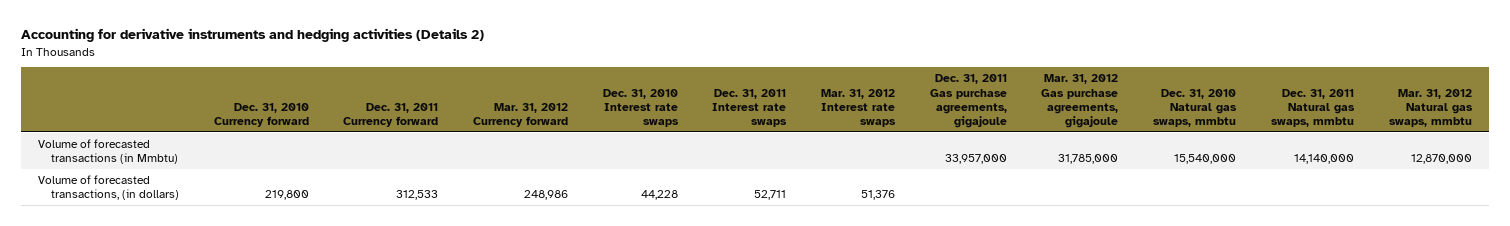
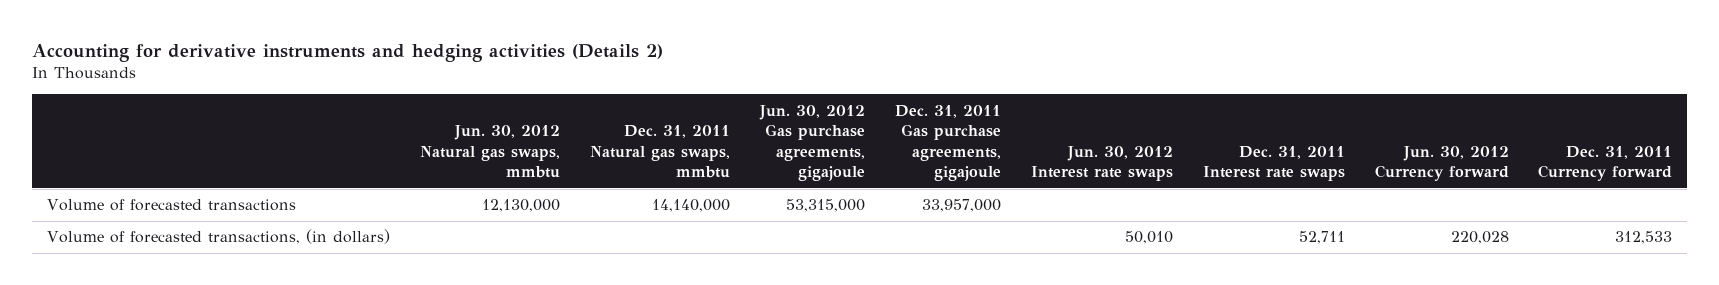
[213,102,309,128] Dec. 31, 2010 Currency forward -> none
[472,102,568,128] Mar. 31, 2012 Currency forward -> none
[602,88,679,128] Dec. 31, 2010 Interest rate swaps -> none
[821,88,897,128] Mar. 31, 2012 Interest rate swaps -> none
[1041,74,1119,129] Mar. 31, 2012 Gas purchase agreements, gigajoule -> none
[1153,88,1238,128] Dec. 31, 2010 Natural gas swaps, mmbtu -> none
[1388,88,1473,128] Mar. 31, 2012 Natural gas swaps, mmbtu -> none
none -> [419,125,560,179] Jun. 30, 2012 Natural gas swaps, mmbtu
none -> [758,104,865,182] Jun. 30, 2012 Gas purchase agreements, gigajoule
none -> [1030,145,1173,182] Jun. 30, 2012 Interest rate swaps
none -> [1374,145,1509,182] Jun. 30, 2012 Currency forward
[38,138,178,165] Volume of forecasted transactions (in Mmbtu) -> [46,199,296,212] Volume of forecasted transactions

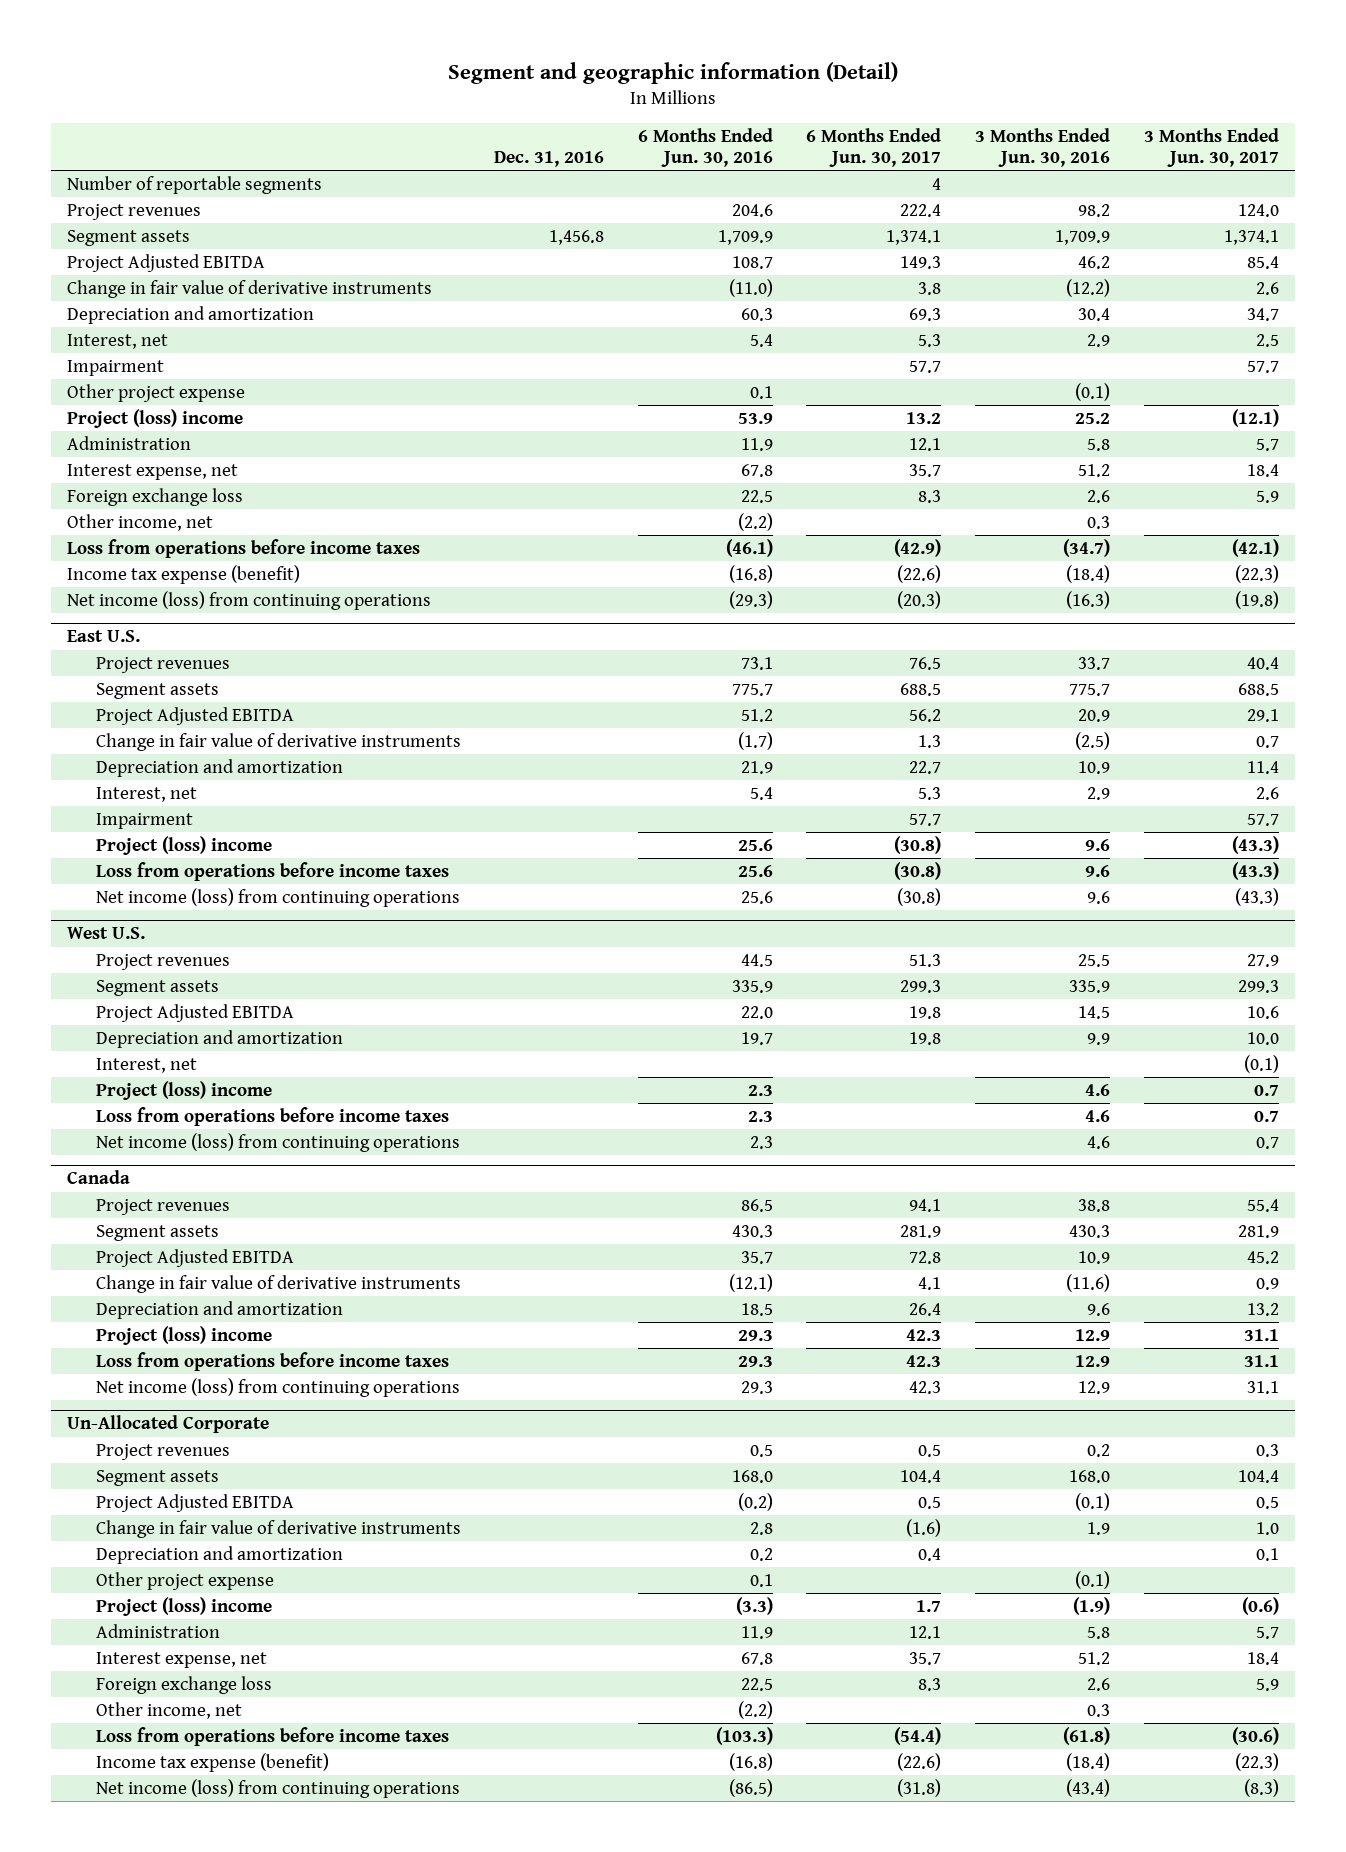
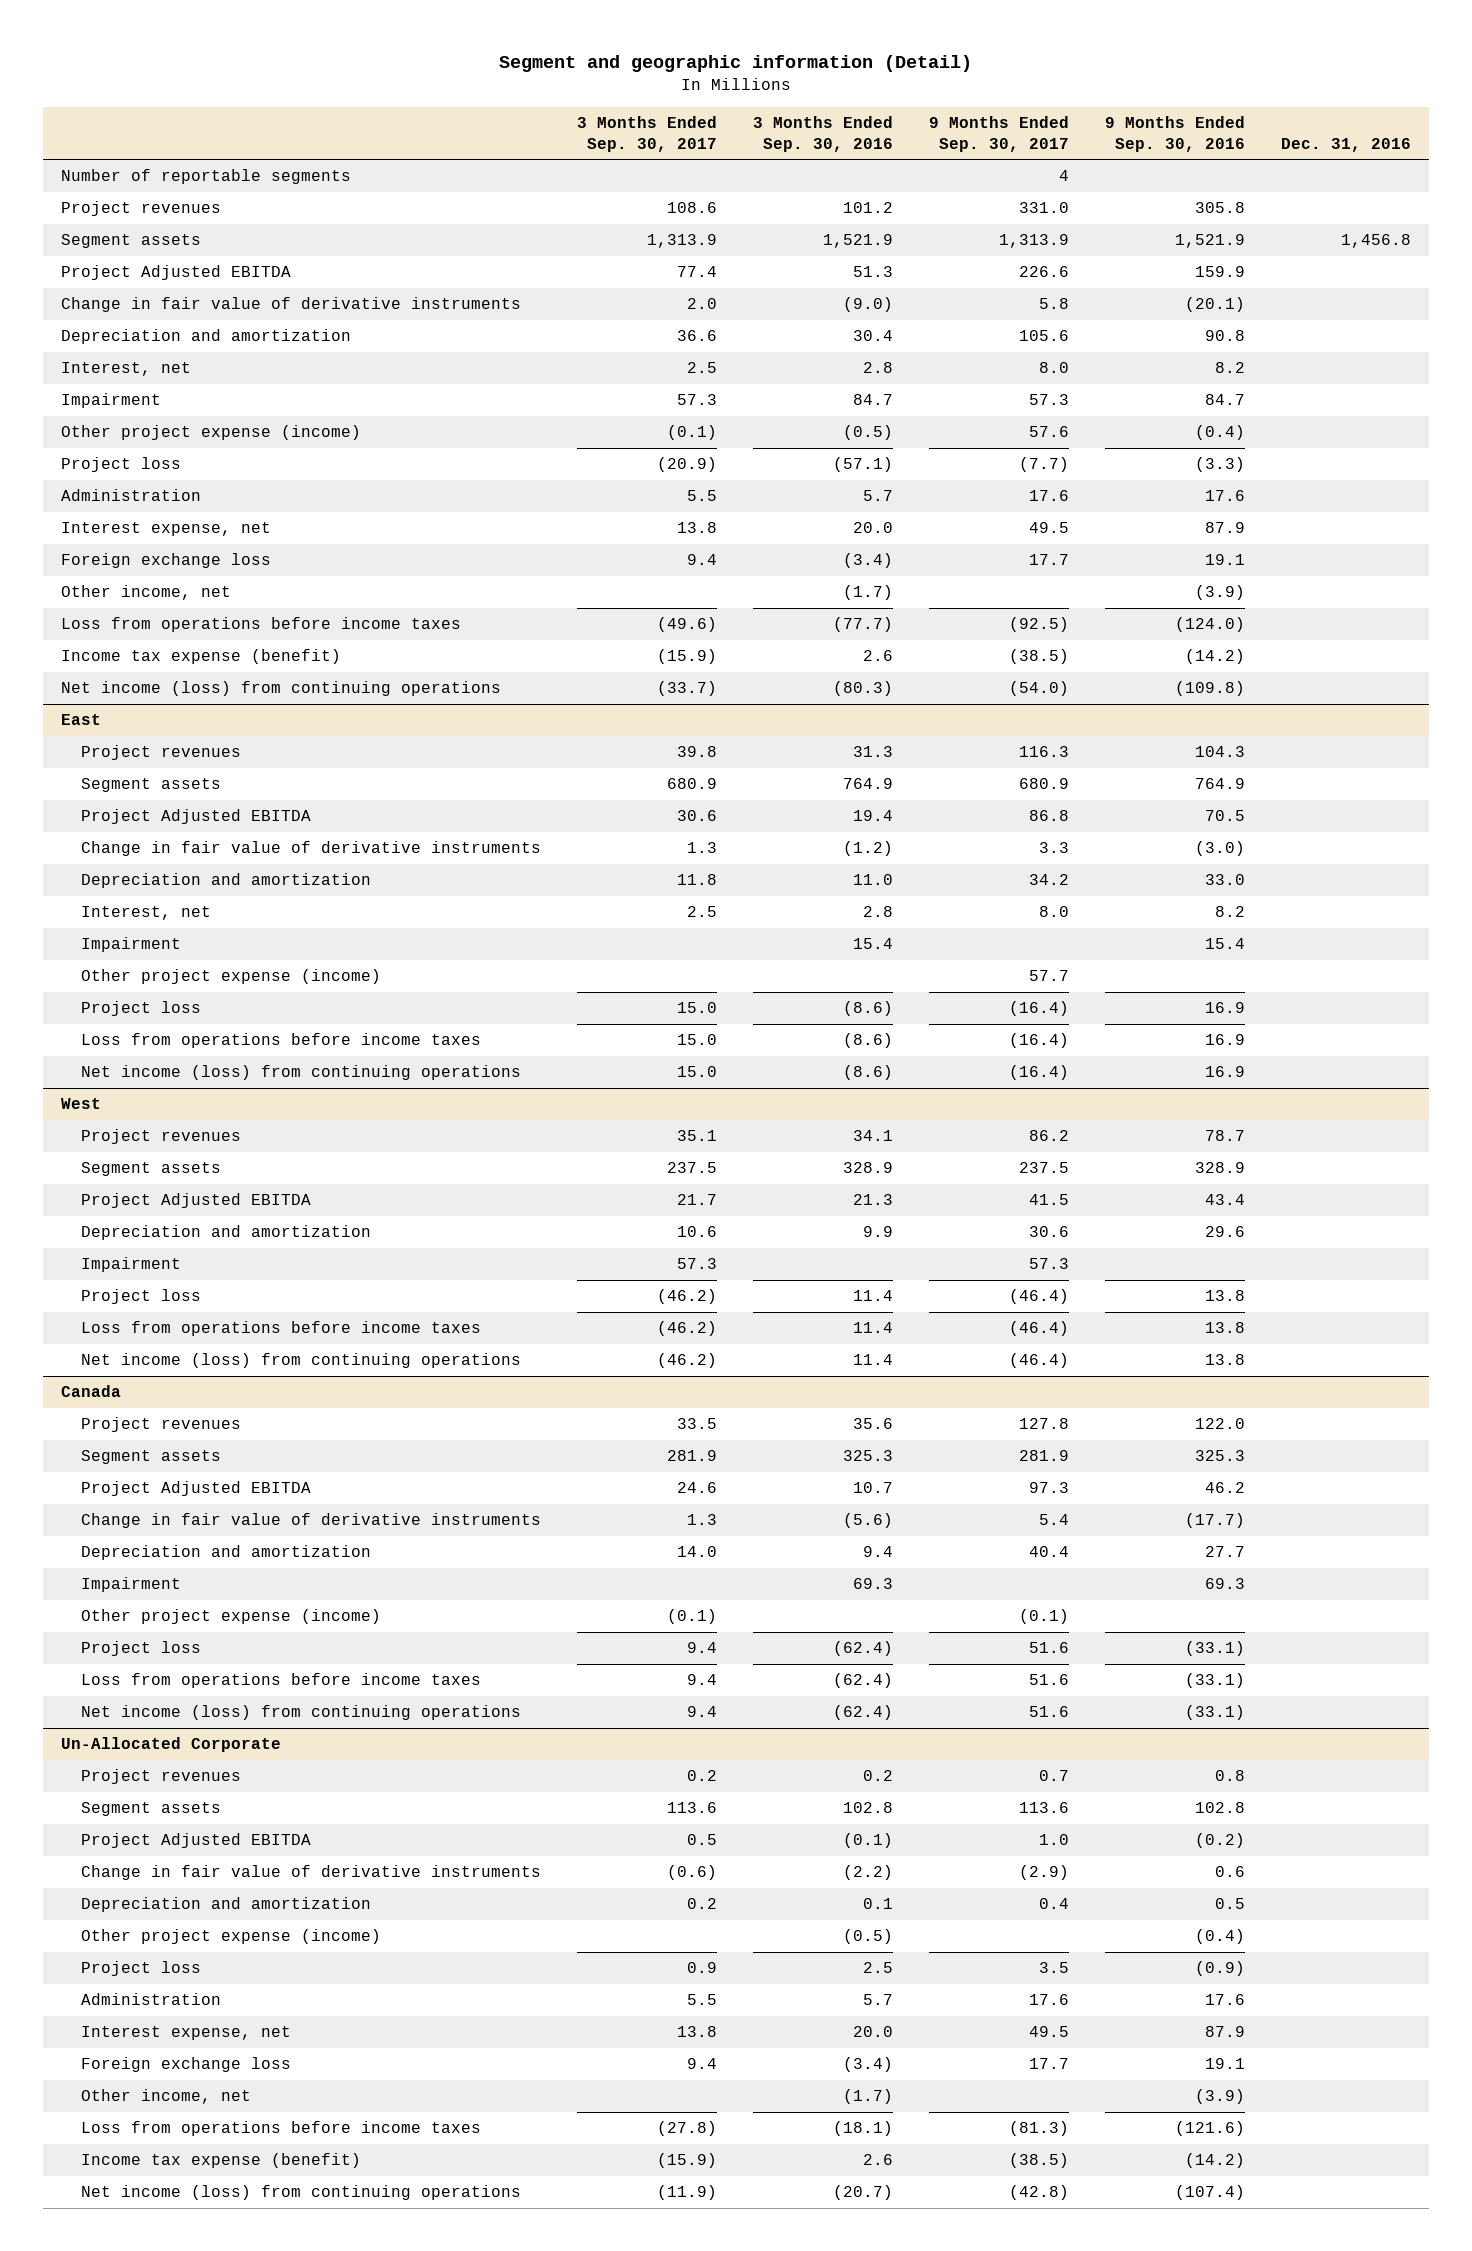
[637,127,773,168] 6 Months Ended Jun. 30, 2016 -> none
[806,127,942,168] 6 Months Ended Jun. 30, 2017 -> none
[975,127,1111,168] 3 Months Ended Jun. 30, 2016 -> none
[1143,127,1279,168] 3 Months Ended Jun. 30, 2017 -> none
none -> [577,116,718,152] 3 Months Ended Sep. 30, 2017
none -> [753,116,894,152] 3 Months Ended Sep. 30, 2016
none -> [928,116,1069,152] 9 Months Ended Sep. 30, 2017
none -> [1104,116,1245,152] 9 Months Ended Sep. 30, 2016
[67,383,246,402] Other project expense -> [61,425,362,441] Other project expense (income)
[67,408,244,428] Project (loss) income -> [61,457,182,473] Project loss
[67,630,141,643] East U.S. -> [61,714,102,726] East
none -> [81,969,382,985] Other project expense (income)
[95,835,272,855] Project (loss) income -> [81,1001,202,1017] Project loss
[67,927,146,940] West U.S. -> [61,1098,102,1110] West
[95,1057,197,1073] Interest, net -> none
none -> [81,1257,182,1273] Impairment
[95,1080,272,1100] Project (loss) income -> [81,1289,202,1305] Project loss
none -> [81,1577,182,1593] Impairment
none -> [81,1609,382,1625] Other project expense (income)
[95,1325,272,1345] Project (loss) income -> [81,1641,202,1657] Project loss
[95,1571,274,1590] Other project expense -> [81,1929,382,1945] Other project expense (income)
[95,1596,272,1616] Project (loss) income -> [81,1961,202,1977] Project loss

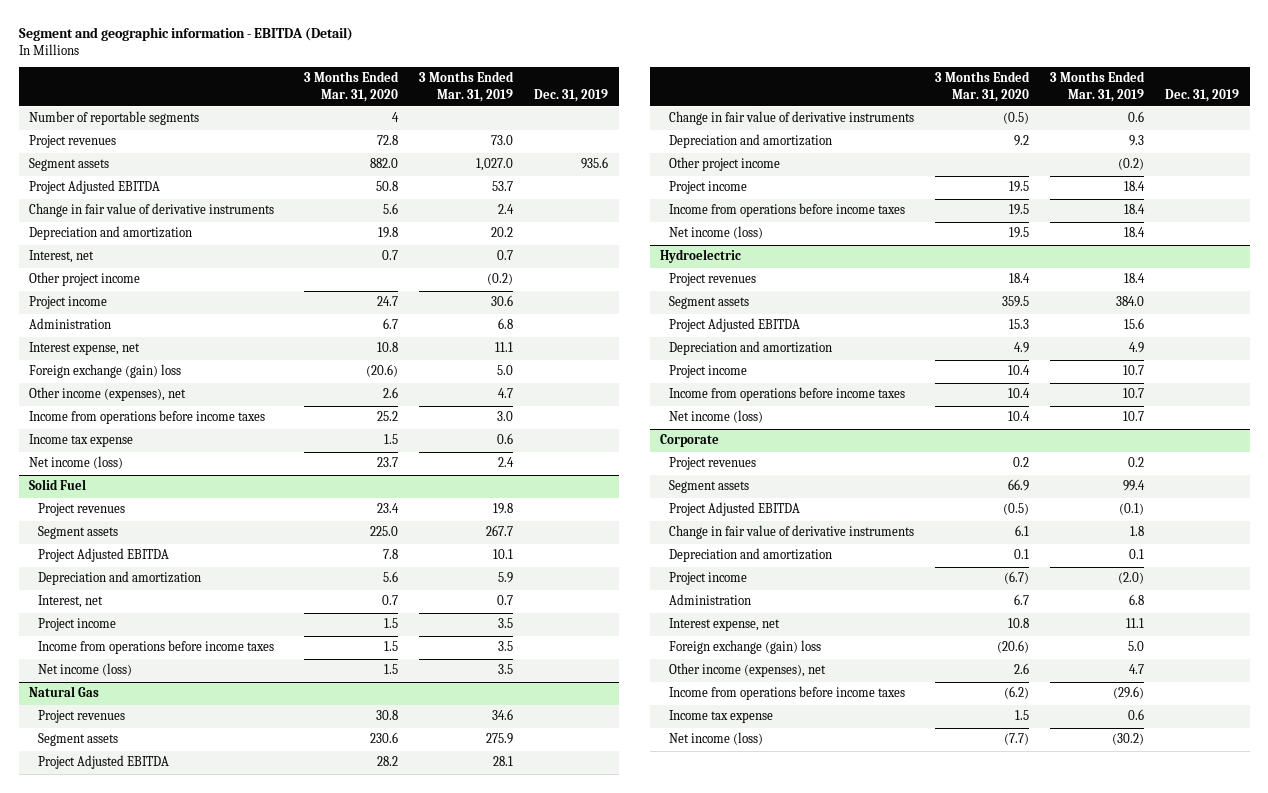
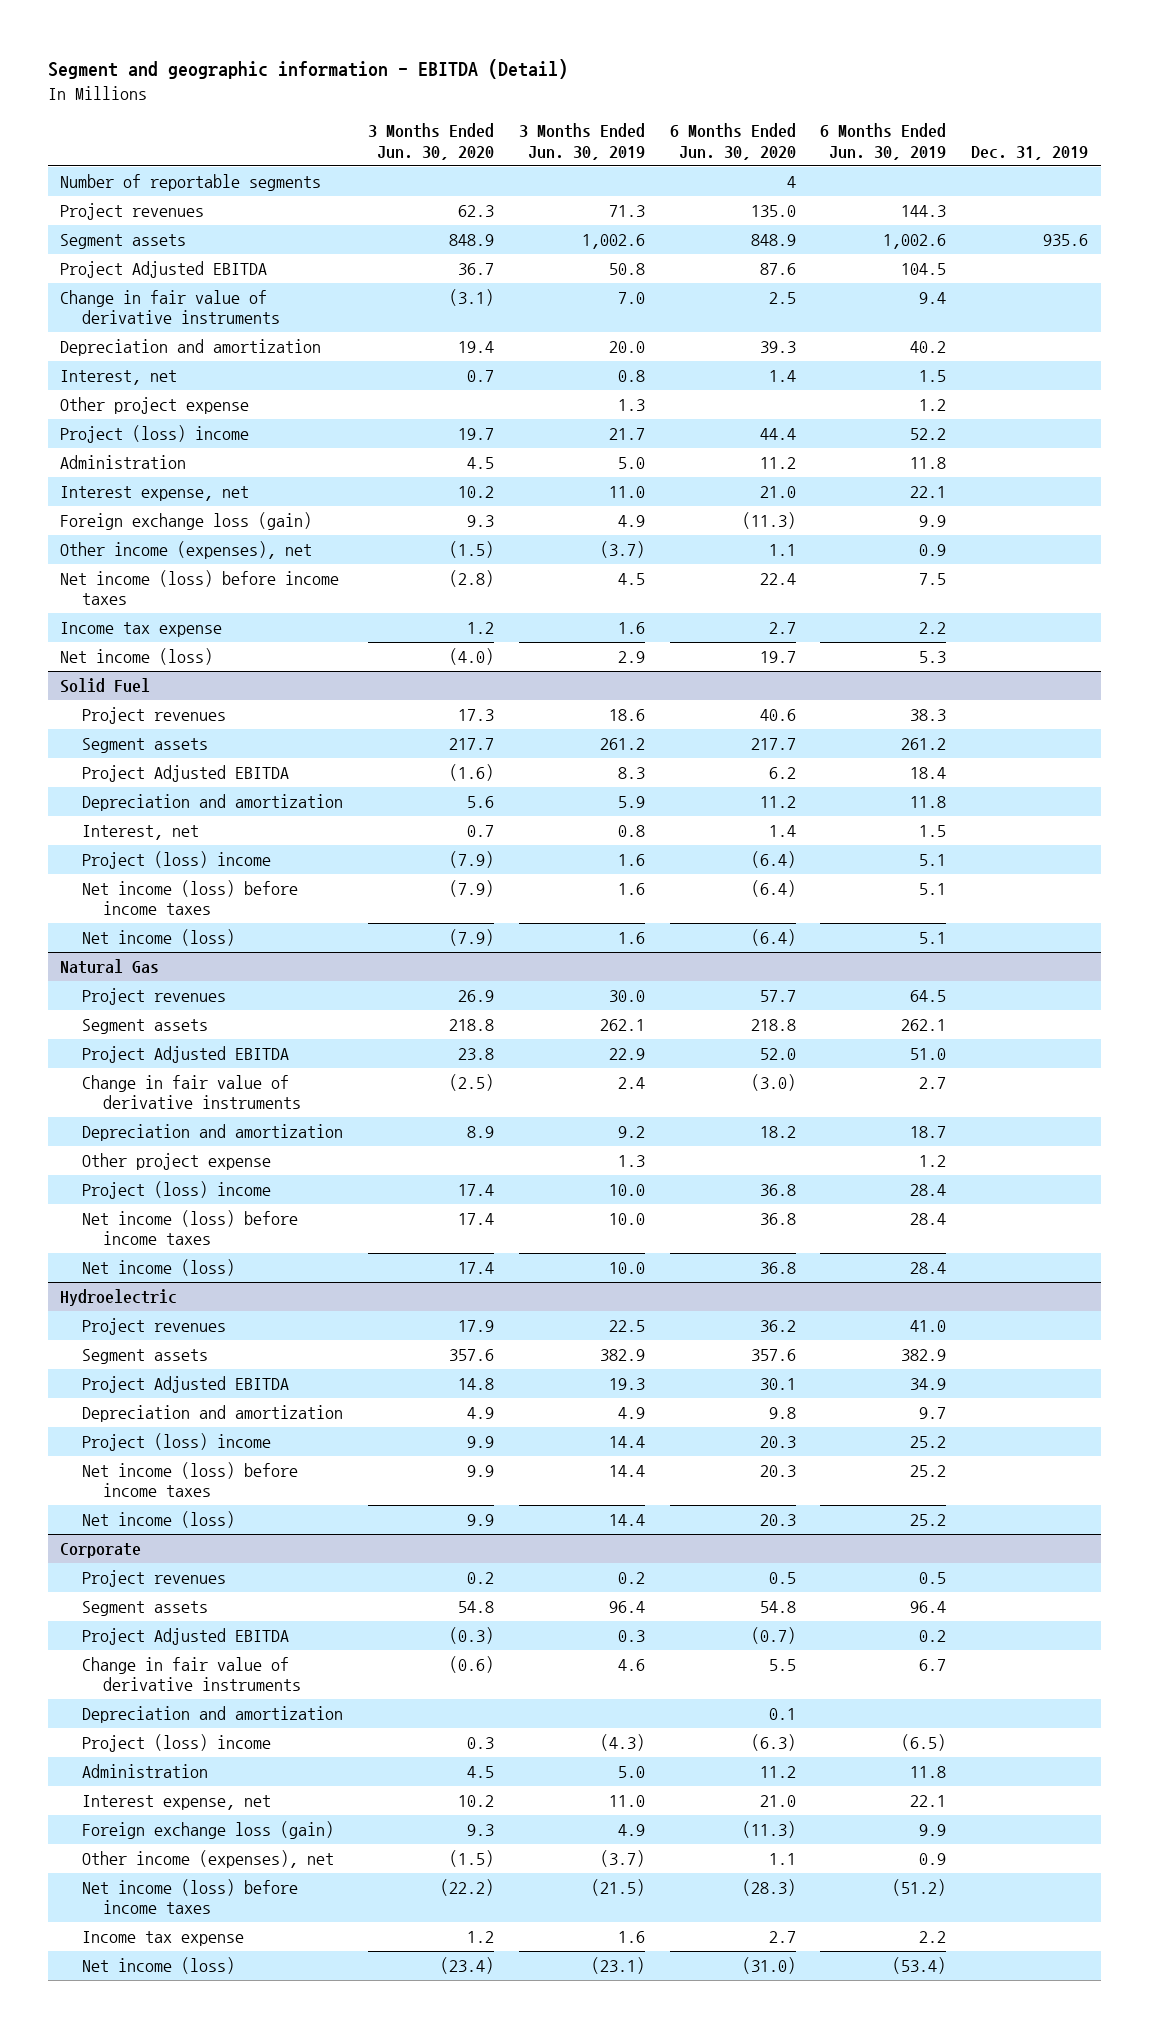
[304,71,400,102] 3 Months Ended Mar. 31, 2020 -> none
[419,71,515,102] 3 Months Ended Mar. 31, 2019 -> none
none -> [367,123,494,160] 3 Months Ended Jun. 30, 2020
none -> [518,123,645,160] 3 Months Ended Jun. 30, 2019
none -> [669,123,796,160] 6 Months Ended Jun. 30, 2020
none -> [820,123,947,160] 6 Months Ended Jun. 30, 2019
[29,272,141,287] Other project income -> [60,396,250,414] Other project expense
[29,296,108,310] Project income -> [60,424,250,443] Project (loss) income
[29,364,182,379] Foreign exchange (gain) loss -> [60,511,313,530] Foreign exchange loss (gain)
[29,410,266,425] Income from operations before income taxes -> [60,569,340,606] Net income (loss) before income taxes
[38,618,117,632] Project income -> [81,850,271,869] Project (loss) income
[38,640,275,655] Income from operations before income taxes -> [81,879,298,916] Net income (loss) before income taxes
[669,157,781,172] Other project income -> [81,1152,271,1170] Other project expense
[669,181,748,195] Project income -> [81,1180,271,1199] Project (loss) income
[669,203,906,218] Income from operations before income taxes -> [81,1209,298,1246] Net income (loss) before income taxes
[669,365,748,379] Project income -> [81,1432,271,1451] Project (loss) income
[669,387,906,402] Income from operations before income taxes -> [81,1461,298,1498] Net income (loss) before income taxes
[669,572,748,586] Project income -> [81,1733,271,1752] Project (loss) income
[669,640,822,655] Foreign exchange (gain) loss -> [81,1820,334,1839] Foreign exchange loss (gain)
[669,686,906,701] Income from operations before income taxes -> [81,1878,298,1915] Net income (loss) before income taxes

